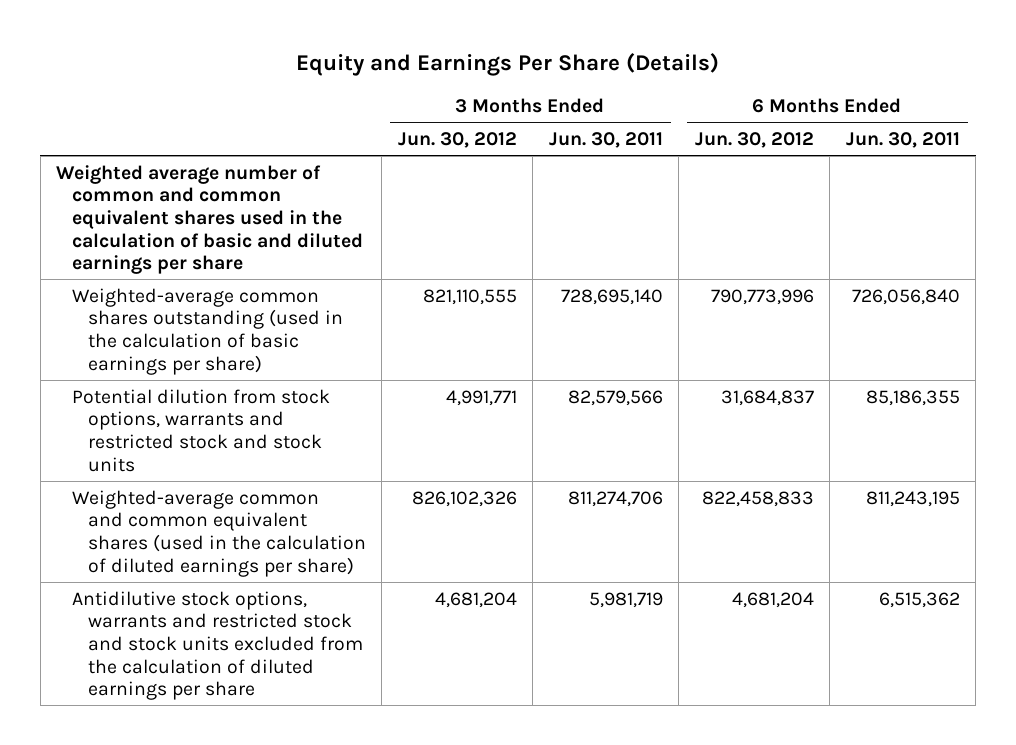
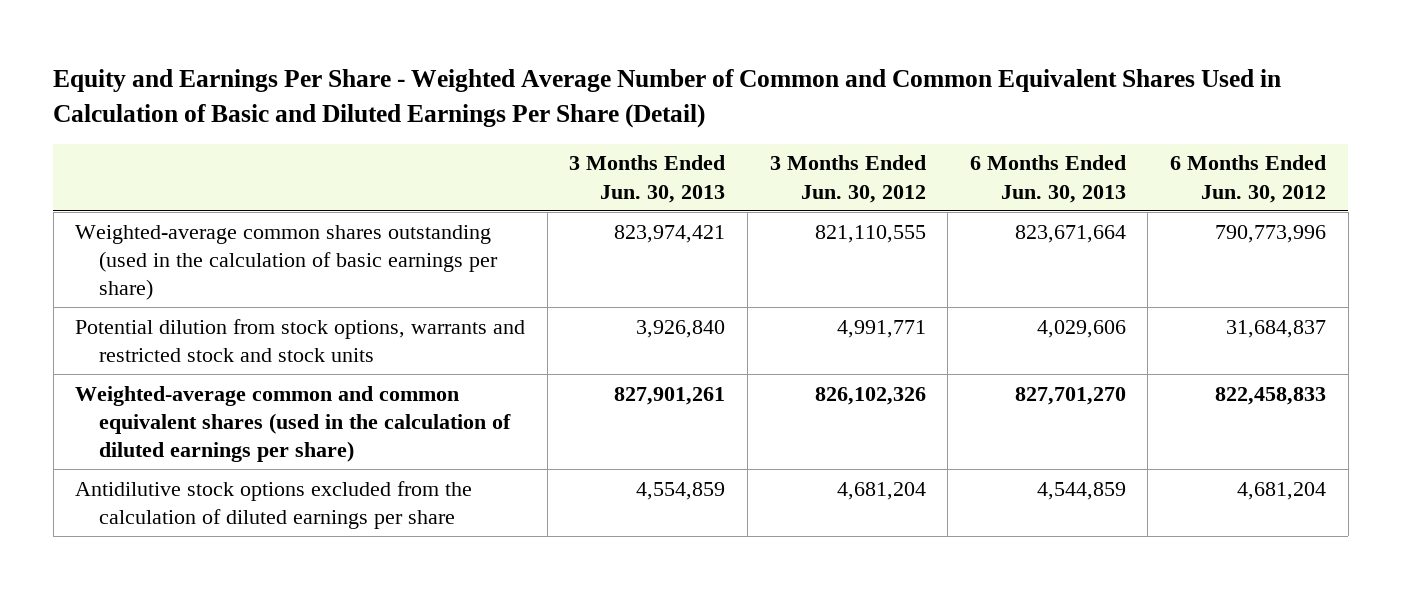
[295,53,719,77] Equity and Earnings Per Share (Details) -> [53,69,1282,128] Equity and Earnings Per Share - Weighted Average Number of Common and Common Equivalent Shares Used in Calculation of Basic and Diluted Earnings Per Share (Detail)
[548,132,663,149] Jun. 30, 2011 -> none
[845,132,960,149] Jun. 30, 2011 -> none
none -> [569,155,726,203] 3 Months Ended Jun. 30, 2013
none -> [969,155,1126,203] 6 Months Ended Jun. 30, 2013
[56,164,363,275] Weighted average number of common and common equivalent shares used in the calculation of basic and diluted earnings per share -> none
[71,590,363,701] Antidilutive stock options, warrants and restricted stock and stock units excluded from the calculation of diluted earnings per share -> [75,480,473,529] Antidilutive stock options excluded from the calculation of diluted earnings per share

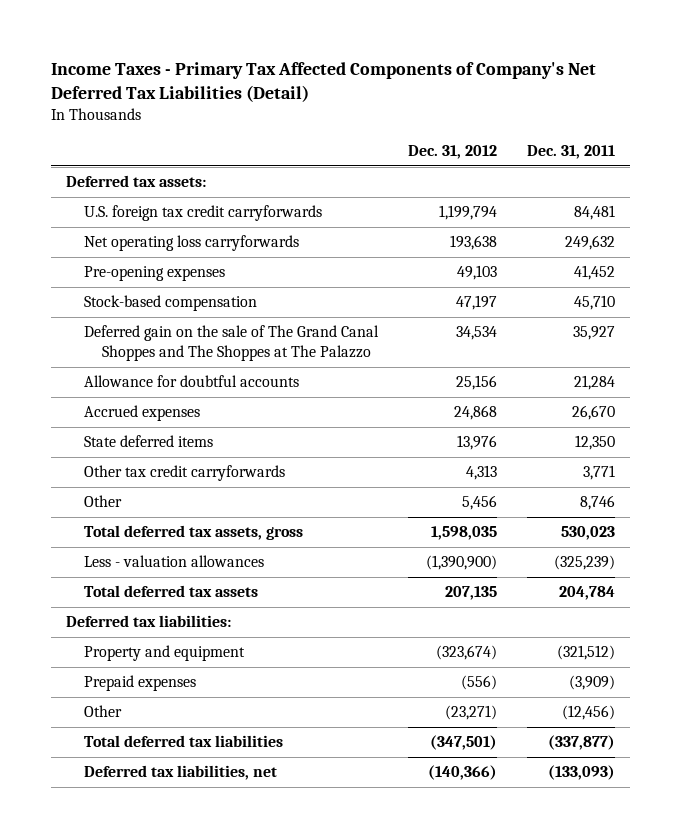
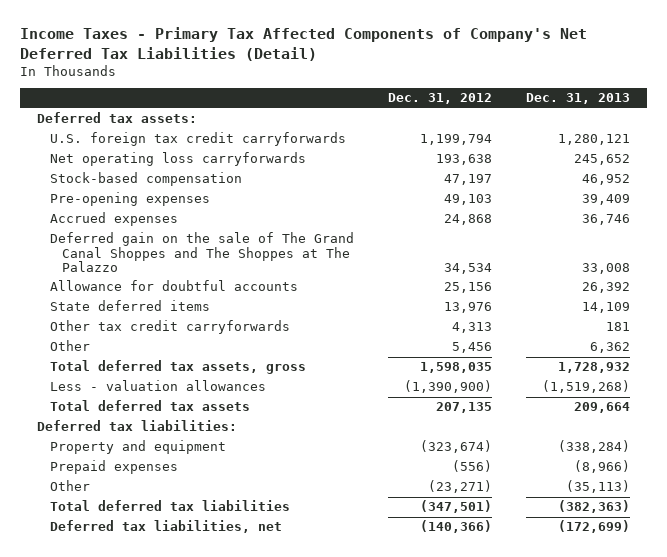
[526,144,615,159] Dec. 31, 2011 -> none
none -> [526,93,631,105] Dec. 31, 2013
[83,266,225,282] Pre-opening expenses -> [49,192,210,207] Pre-opening expenses
[83,405,200,422] Accrued expenses -> [49,212,178,227] Accrued expenses

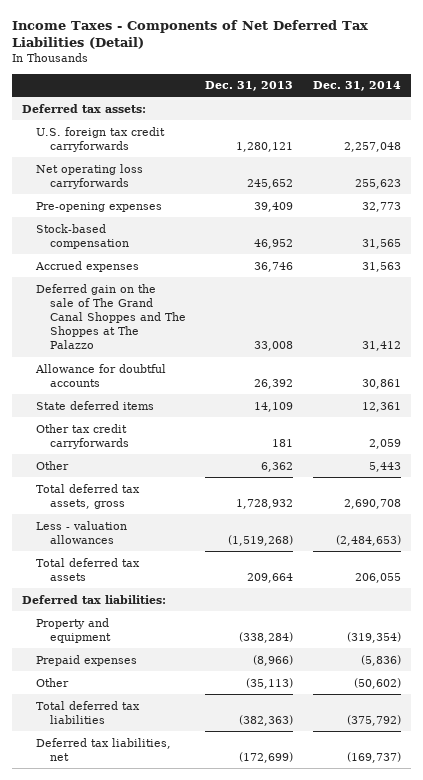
[20,27,588,61] Income Taxes - Primary Tax Affected Components of Company's Net Deferred Tax Liabilities (Detail) -> [12,19,369,50] Income Taxes - Components of Net Deferred Tax Liabilities (Detail)
[387,93,492,105] Dec. 31, 2012 -> none
none -> [312,81,401,92] Dec. 31, 2014
[49,172,242,187] Stock-based compensation -> [35,223,129,249] Stock-based compensation

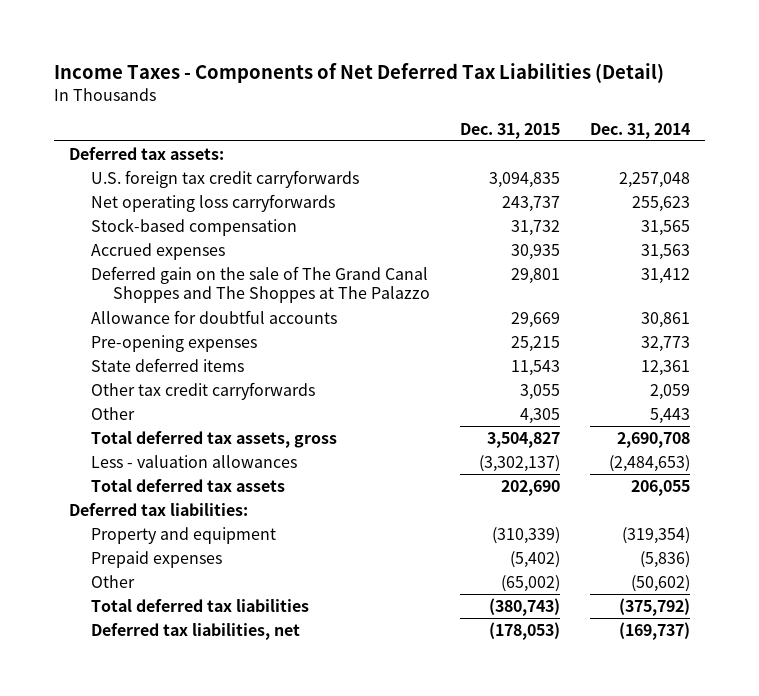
[205,81,294,92] Dec. 31, 2013 -> none
none -> [460,122,561,139] Dec. 31, 2015
[35,201,162,212] Pre-opening expenses -> [91,334,258,352] Pre-opening expenses

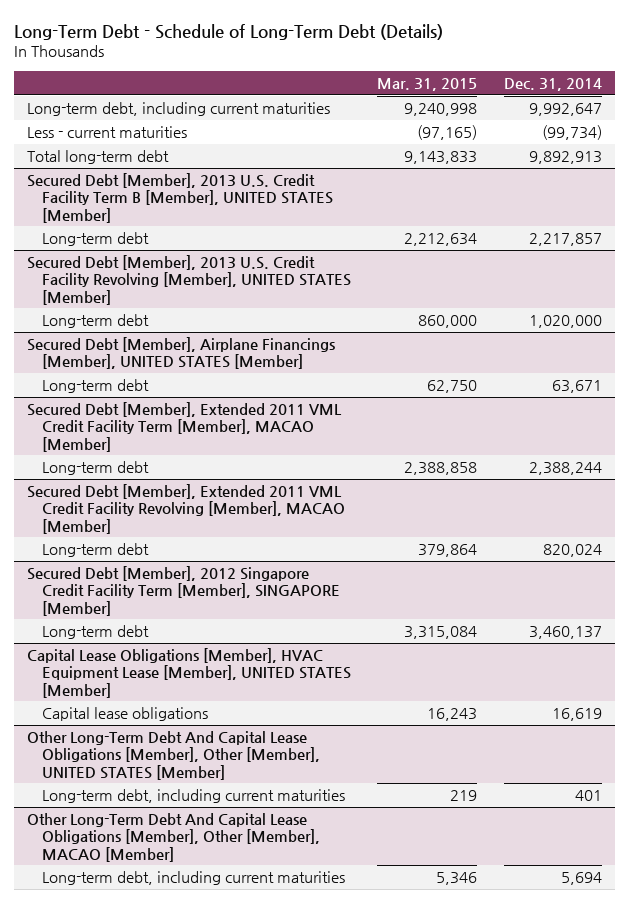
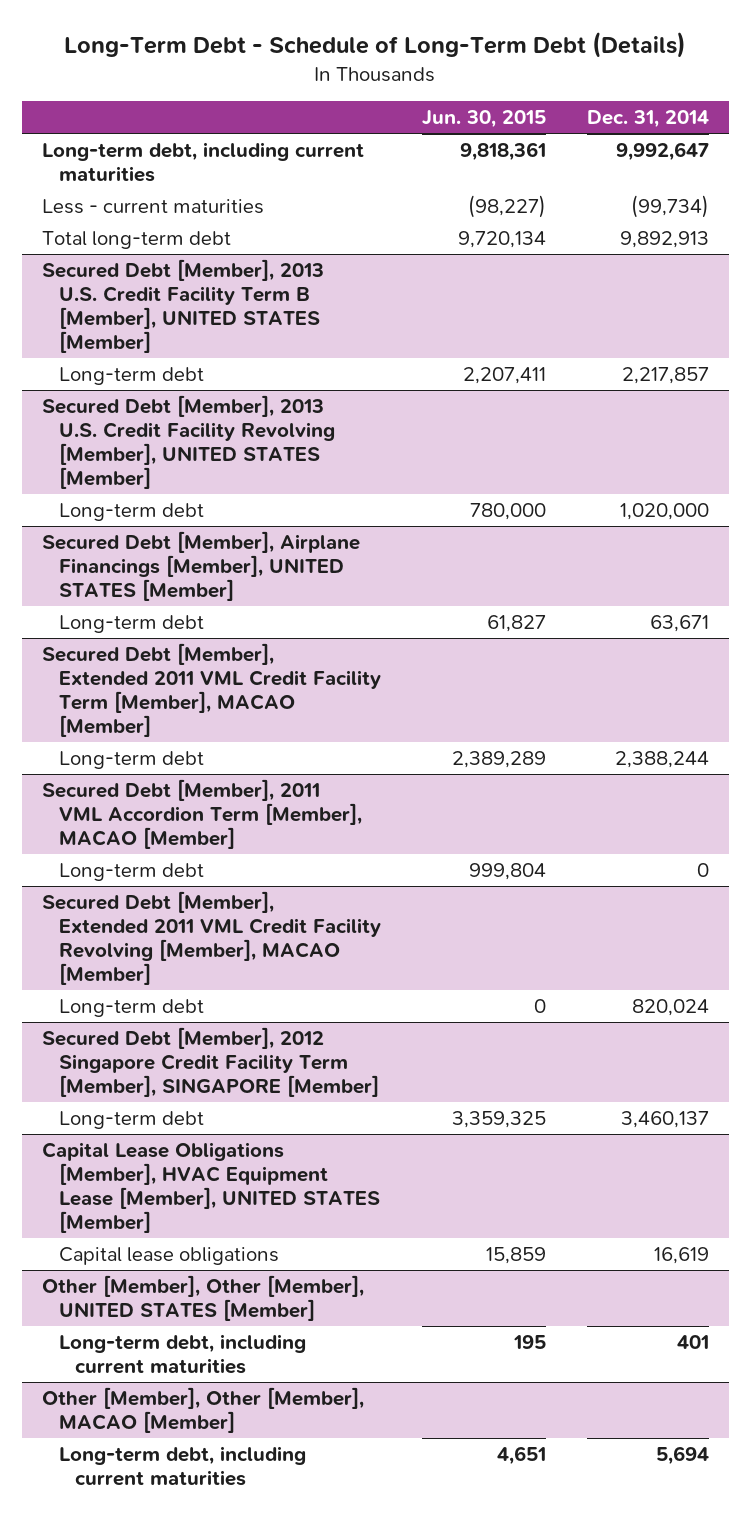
[377,77,478,91] Mar. 31, 2015 -> none
none -> [421,109,546,128] Jun. 30, 2015
none -> [42,779,362,850] Secured Debt [Member], 2011 VML Accordion Term [Member], MACAO [Member]
none -> [58,863,204,882] Long-term debt
[27,730,320,780] Other Long-Term Debt And Capital Lease Obligations [Member], Other [Member], UNITED STATES [Member] -> none
none -> [42,1275,365,1322] Other [Member], Other [Member], UNITED STATES [Member]
[27,812,320,862] Other Long-Term Debt And Capital Lease Obligations [Member], Other [Member], MACAO [Member] -> none
none -> [42,1387,365,1434] Other [Member], Other [Member], MACAO [Member]

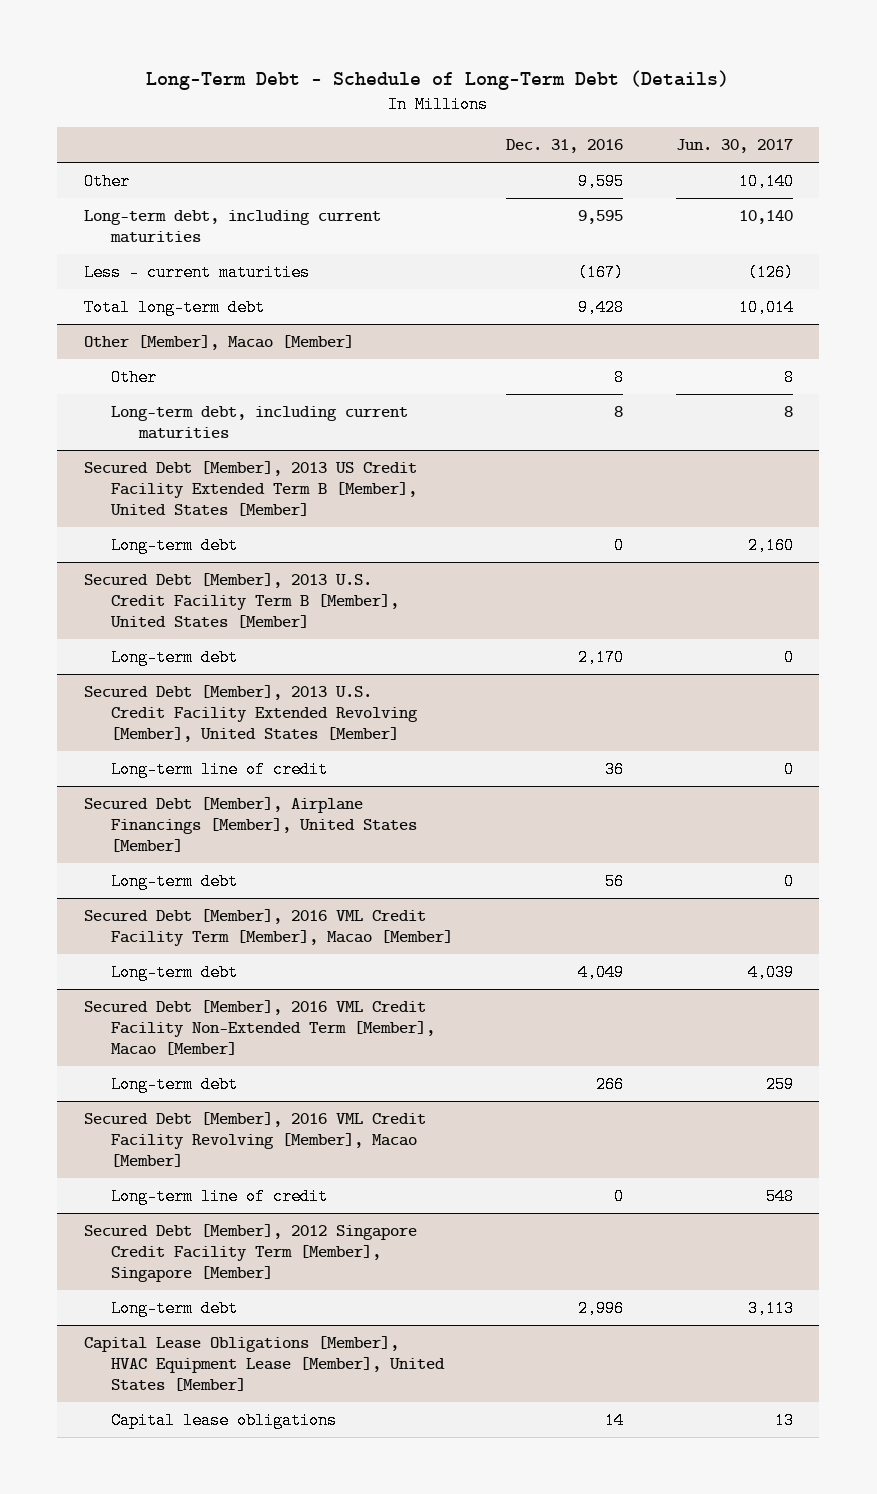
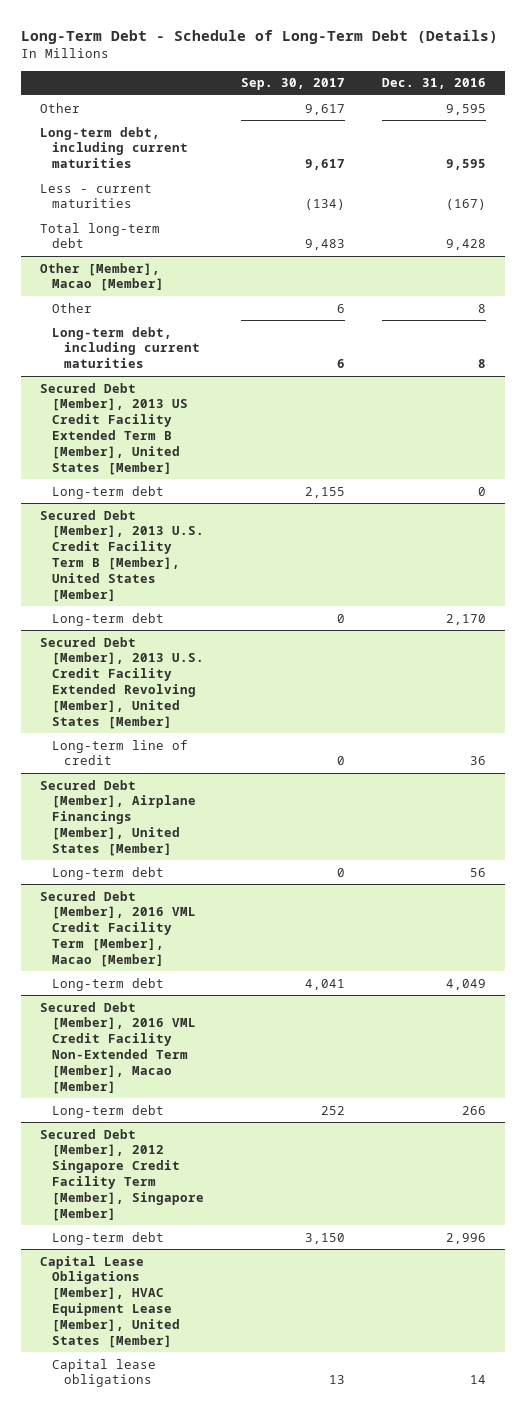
[675,139,793,154] Jun. 30, 2017 -> none
none -> [241,78,346,91] Sep. 30, 2017
[83,1111,426,1168] Secured Debt [Member], 2016 VML Credit Facility Revolving [Member], Macao [Member] -> none
[111,1187,329,1205] Long-term line of credit -> none

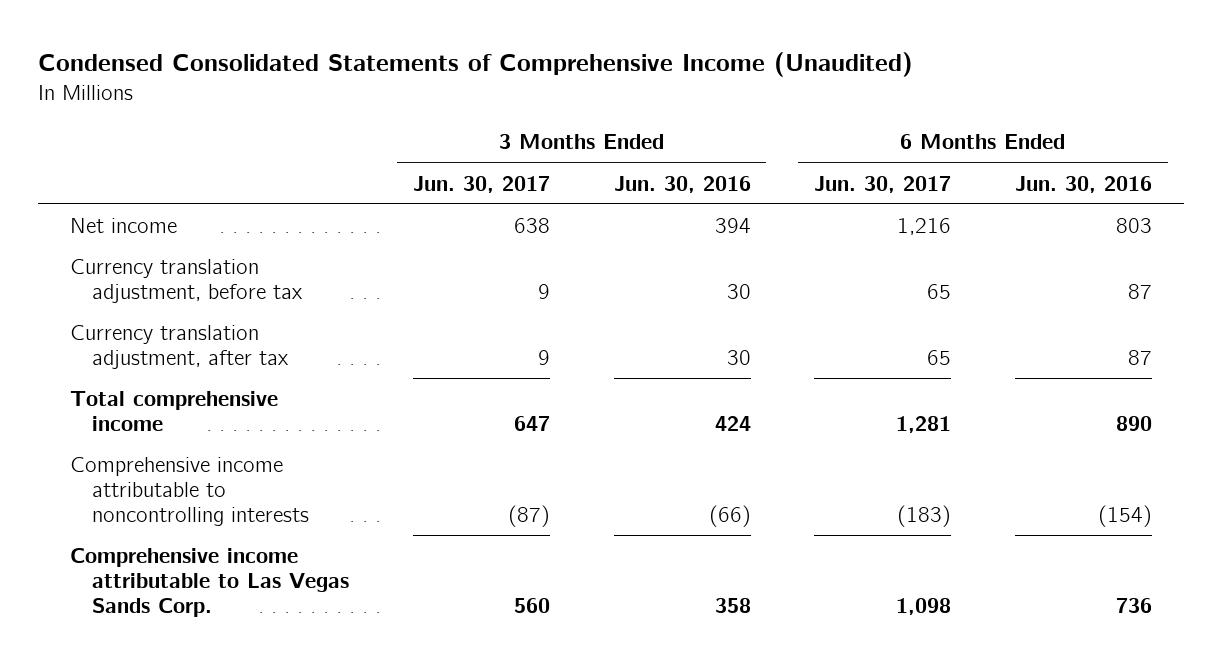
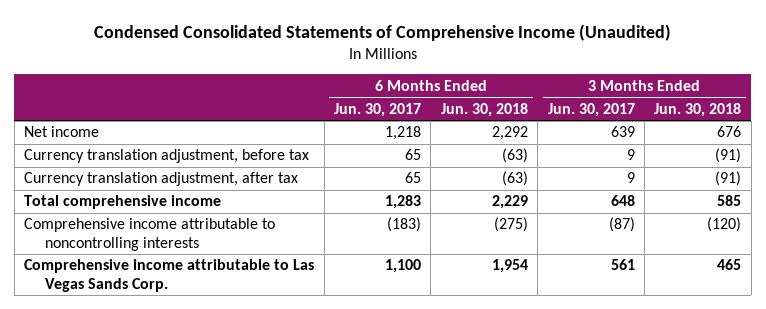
[613,175,751,193] Jun. 30, 2016 -> none
[1015,175,1153,193] Jun. 30, 2016 -> none
none -> [440,102,528,117] Jun. 30, 2018
none -> [654,102,742,117] Jun. 30, 2018
[513,217,550,233] 638 -> [610,126,635,138] 639
[897,217,952,235] 1,216 -> [385,126,422,141] 1,218
[513,415,550,431] 647 -> [610,195,635,207] 648
[896,415,952,433] 1,281 -> [385,195,422,210] 1,283
[513,598,550,614] 560 -> [610,259,635,271] 561
[896,598,952,616] 1,098 -> [385,259,422,274] 1,100

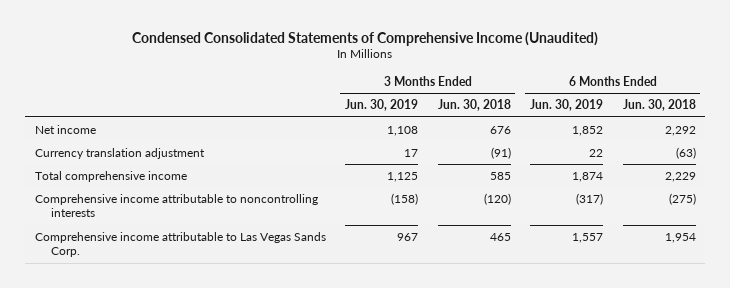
[334,102,422,117] Jun. 30, 2017 -> none
[547,102,635,117] Jun. 30, 2017 -> none
none -> [345,99,419,112] Jun. 30, 2019
none -> [530,99,604,112] Jun. 30, 2019
[24,149,310,164] Currency translation adjustment, before tax -> none
[24,172,299,187] Currency translation adjustment, after tax -> [34,147,205,159] Currency translation adjustment

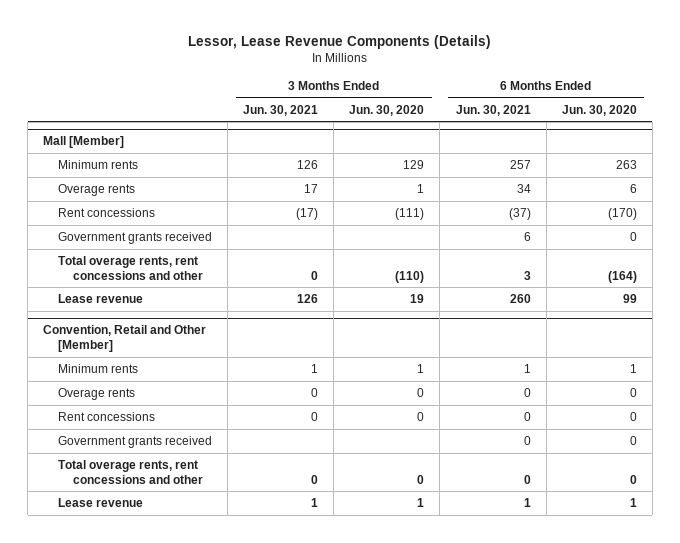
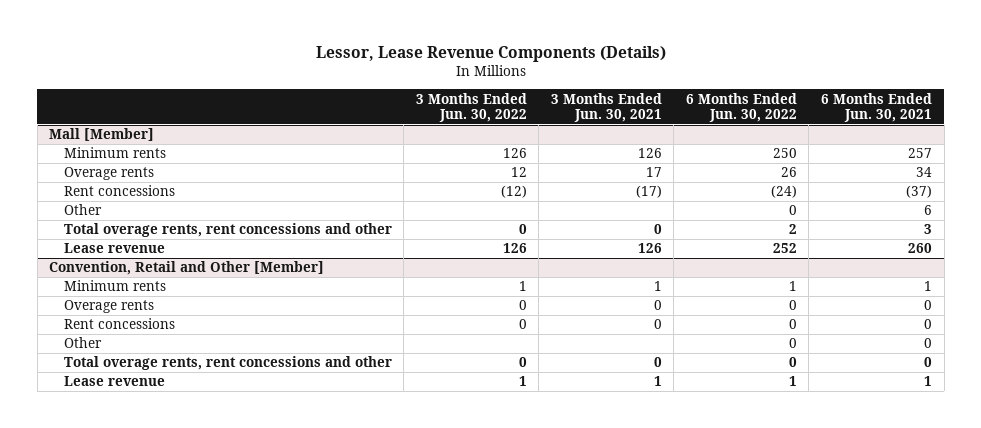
[349,104,425,116] Jun. 30, 2020 -> none
[561,104,637,116] Jun. 30, 2020 -> none
none -> [415,92,527,123] 3 Months Ended Jun. 30, 2022
none -> [685,92,797,123] 6 Months Ended Jun. 30, 2022
[58,231,213,244] Government grants received -> [63,204,102,216] Other
[58,435,213,448] Government grants received -> [63,337,102,349] Other

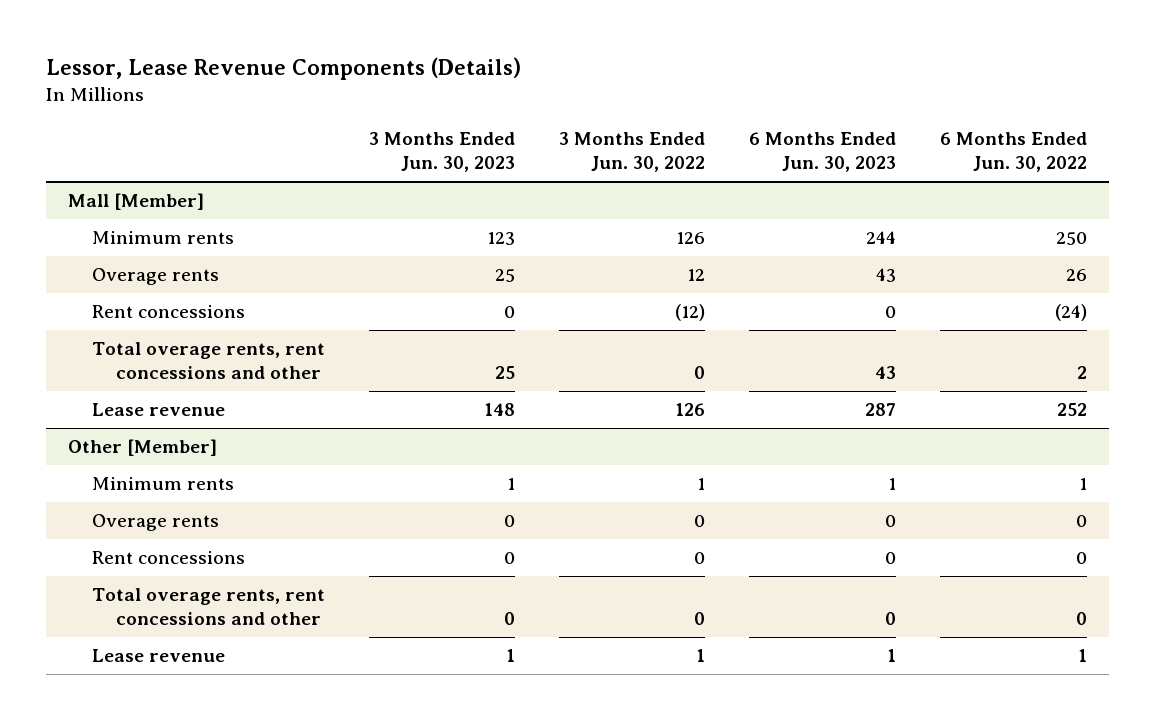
[550,92,662,123] 3 Months Ended Jun. 30, 2021 -> none
[820,92,932,123] 6 Months Ended Jun. 30, 2021 -> none
none -> [368,132,515,172] 3 Months Ended Jun. 30, 2023
none -> [748,132,896,172] 6 Months Ended Jun. 30, 2023
[63,204,102,216] Other -> none
[49,261,325,276] Convention, Retail and Other [Member] -> [67,439,217,457] Other [Member]
[63,337,102,349] Other -> none

